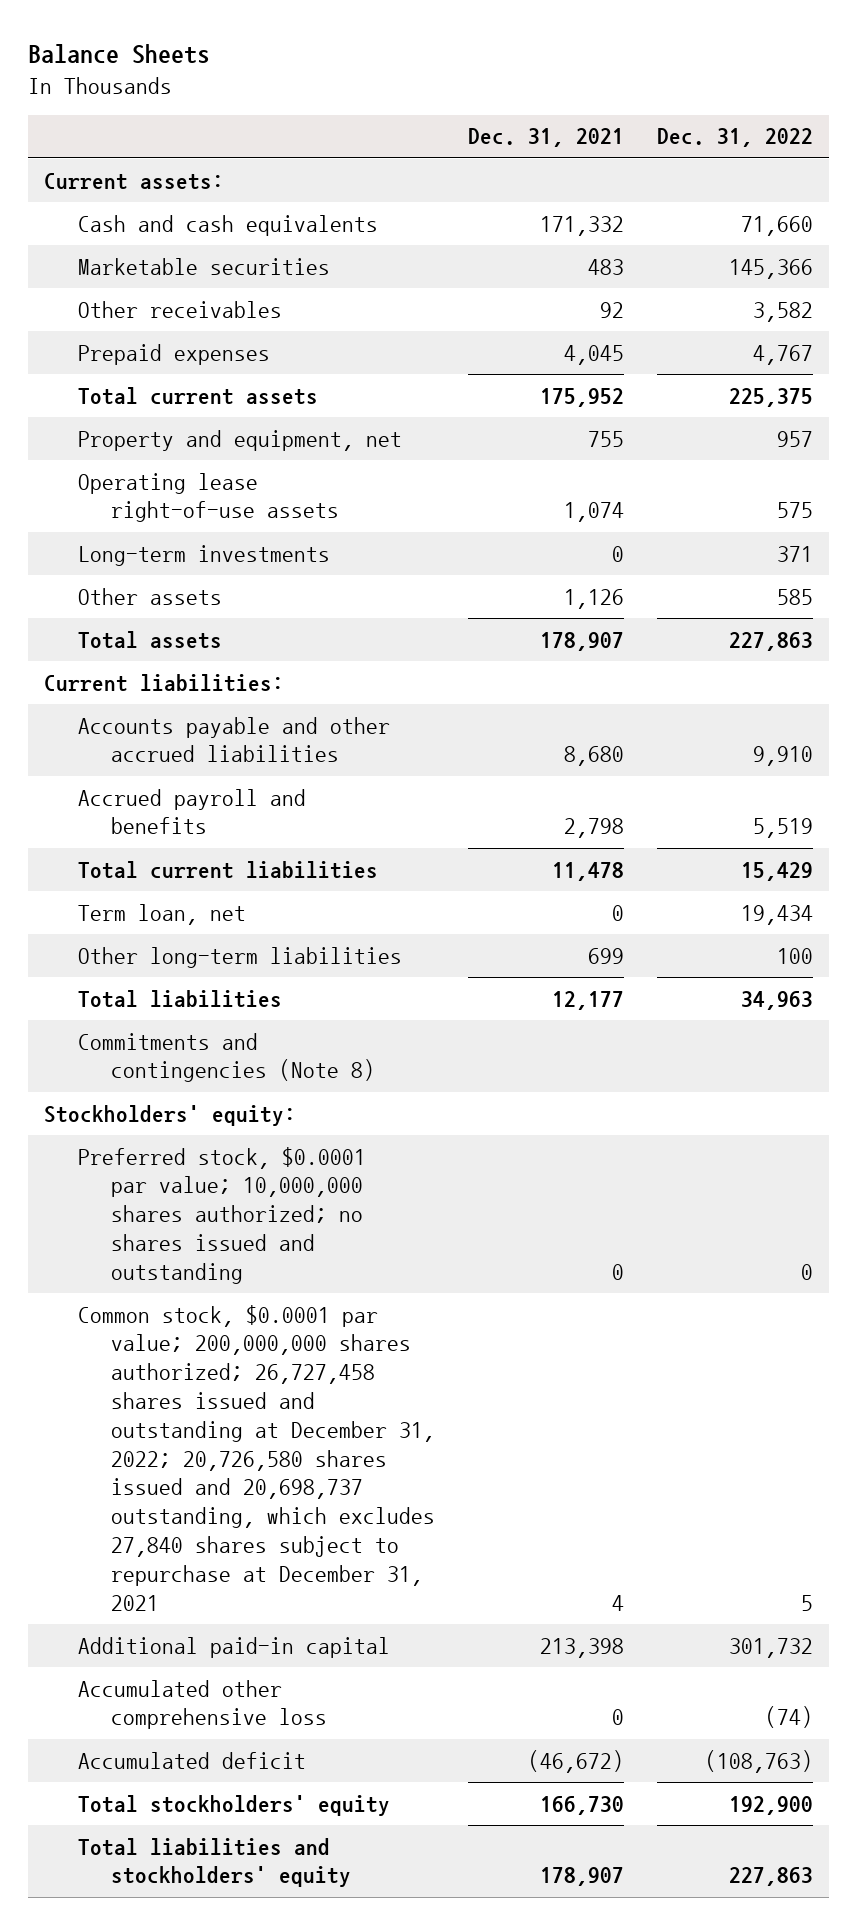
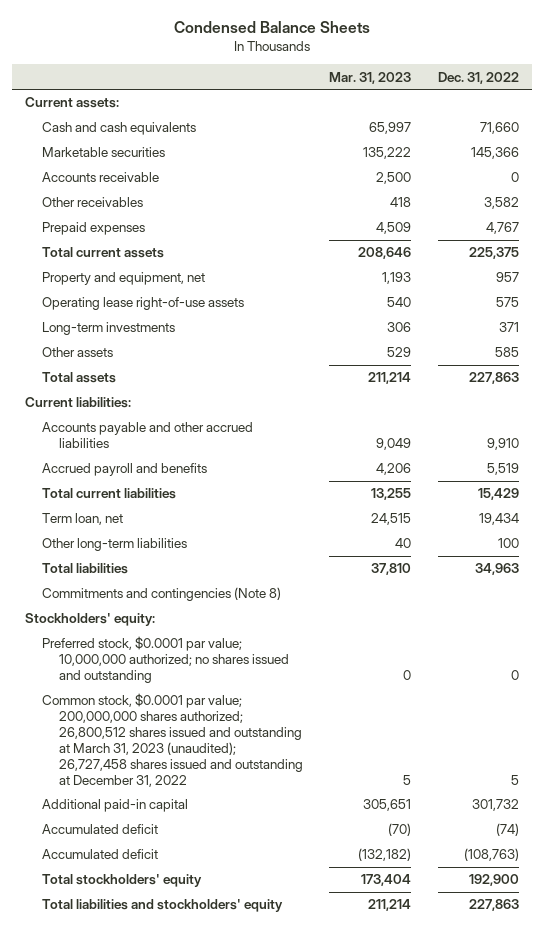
[27,44,210,65] Balance Sheets -> [174,21,371,34] Condensed Balance Sheets
[467,128,624,148] Dec. 31, 2021 -> none
none -> [329,71,412,84] Mar. 31, 2023
none -> [42,172,160,183] Accounts receivable
[77,1146,366,1284] Preferred stock, $0.0001 par value; 10,000,000 shares authorized; no shares issued and outstanding -> [42,636,289,684] Preferred stock, $0.0001 par value; 10,000,000 authorized; no shares issued and outstanding
[77,1304,435,1611] Common stock, $0.0001 par value; 200,000,000 shares authorized; 26,727,458 shares issued and outstanding at December 31, 2022; 20,726,580 shares issued and 20,698,737 outstanding, which excludes 27,840 shares subject to repurchase at December 31, 2021 -> [42,693,303,787] Common stock, $0.0001 par value; 200,000,000 shares authorized; 26,800,512 shares issued and outstanding at March 31, 2023 (unaudited); 26,727,458 shares issued and outstanding at December 31, 2022
[77,1679,327,1730] Accumulated other comprehensive loss -> [42,824,159,835] Accumulated deficit

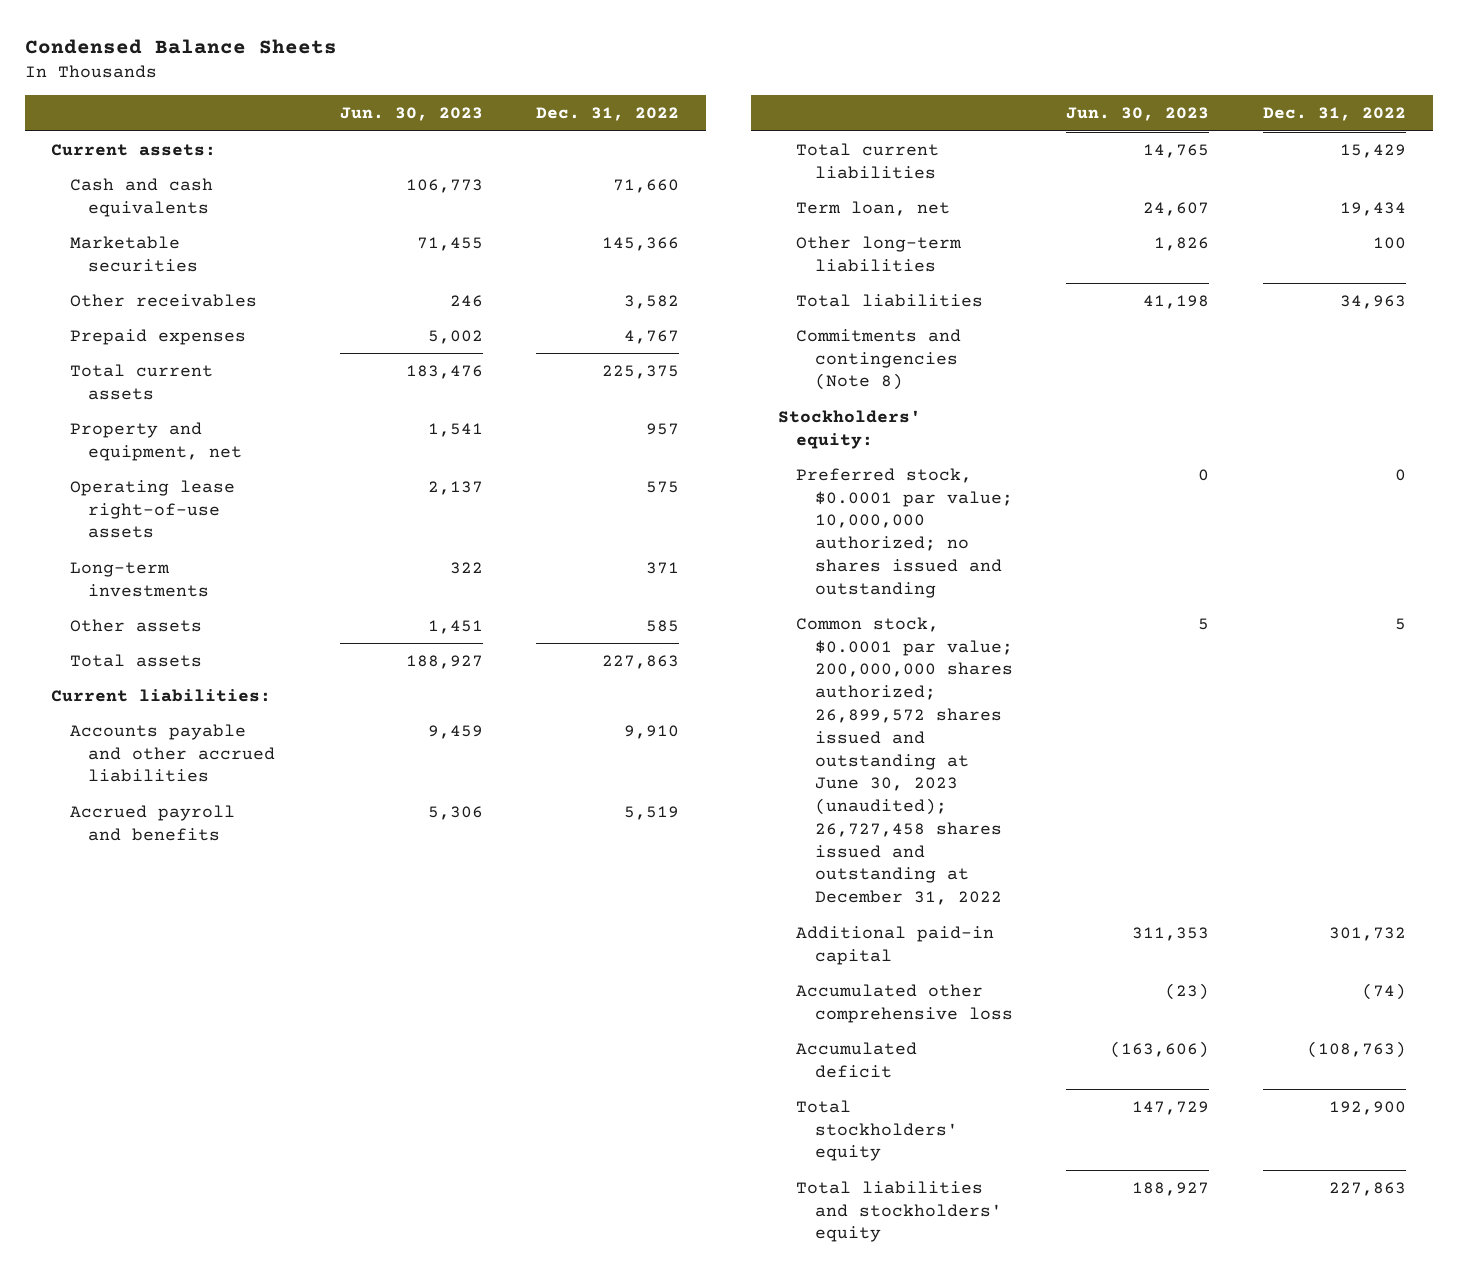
[329,71,412,84] Mar. 31, 2023 -> none
none -> [339,107,483,122] Jun. 30, 2023
[42,172,160,183] Accounts receivable -> none
[42,693,303,787] Common stock, $0.0001 par value; 200,000,000 shares authorized; 26,800,512 shares issued and outstanding at March 31, 2023 (unaudited); 26,727,458 shares issued and outstanding at December 31, 2022 -> [796,616,1013,906] Common stock, $0.0001 par value; 200,000,000 shares authorized; 26,899,572 shares issued and outstanding at June 30, 2023 (unaudited); 26,727,458 shares issued and outstanding at December 31, 2022
[42,824,159,835] Accumulated deficit -> [796,983,1013,1023] Accumulated other comprehensive loss

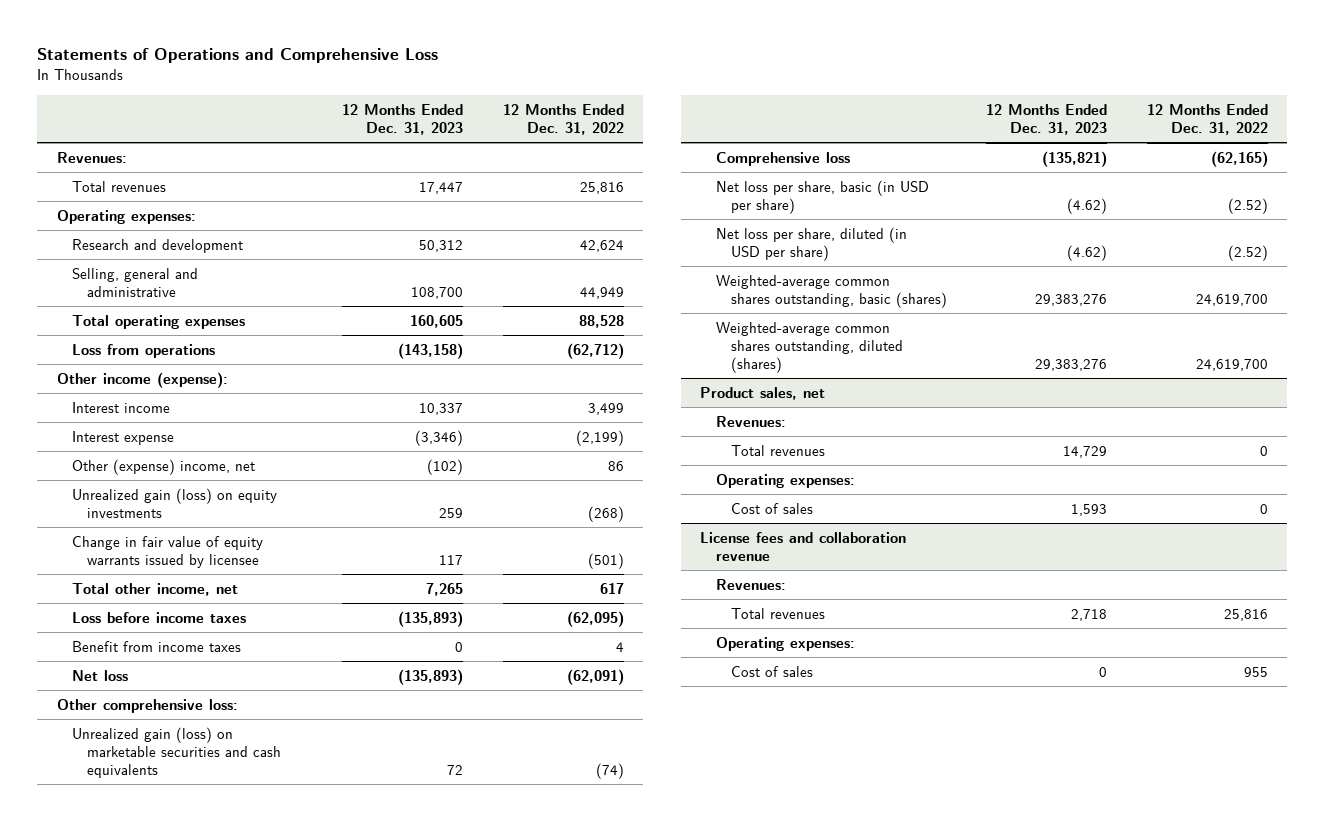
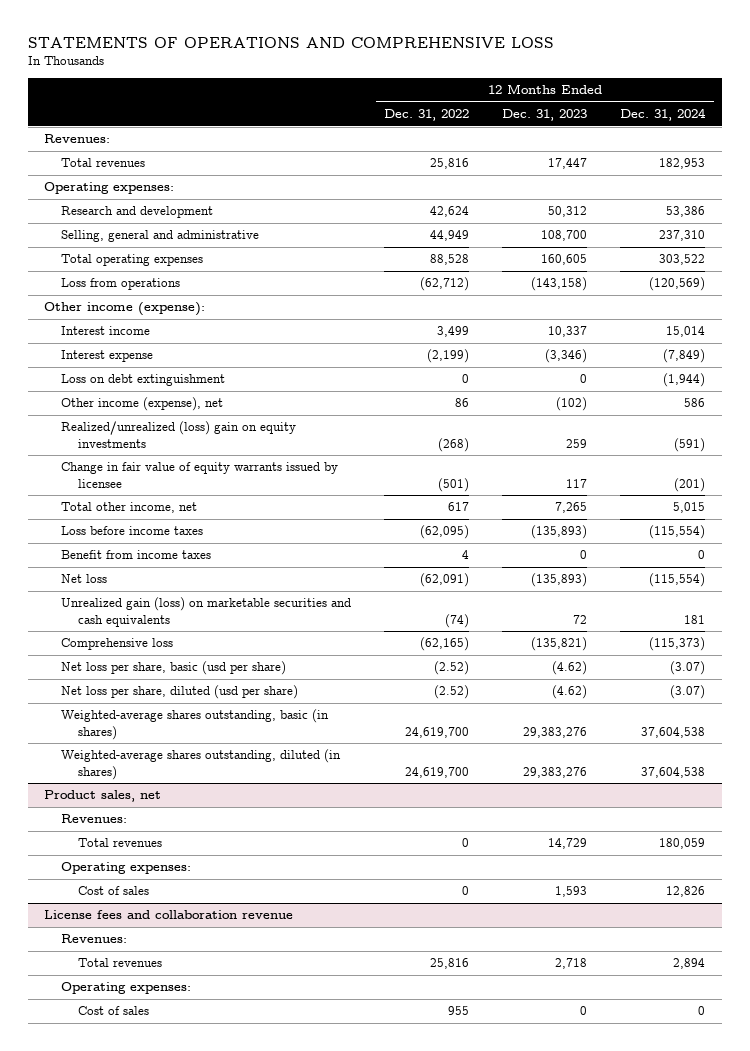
[36,48,438,64] Statements of Operations and Comprehensive Loss -> [27,36,554,48] STATEMENTS OF OPERATIONS AND COMPREHENSIVE LOSS
none -> [620,108,707,122] Dec. 31, 2024
none -> [61,374,226,387] Loss on debt extinguishment
[71,458,255,475] Other (expense) income, net -> [61,397,224,412] Other income (expense), net
[71,487,277,518] Unrealized gain (loss) on equity investments -> [61,421,297,448] Realized/unrealized (loss) gain on equity investments
[56,698,238,713] Other comprehensive loss: -> none
[715,179,929,214] Net loss per share, basic (in USD per share) -> [61,661,287,676] Net loss per share, basic (usd per share)
[715,226,907,261] Net loss per share, diluted (in USD per share) -> [61,685,299,700] Net loss per share, diluted (usd per share)
[715,274,948,308] Weighted-average common shares outstanding, basic (shares) -> [61,709,330,740] Weighted-average shares outstanding, basic (in shares)
[715,321,904,373] Weighted-average common shares outstanding, diluted (shares) -> [61,749,342,780] Weighted-average shares outstanding, diluted (in shares)

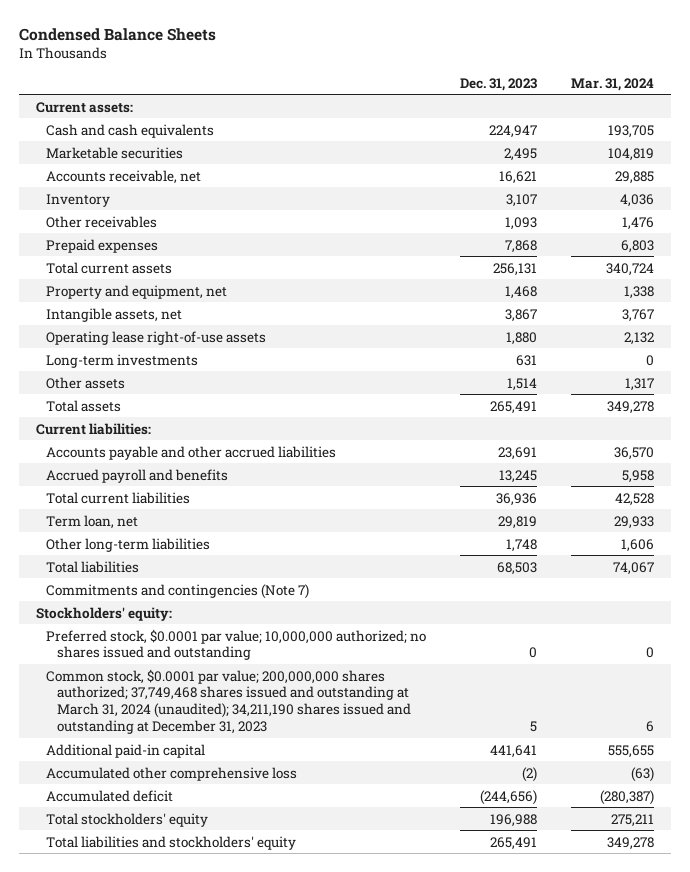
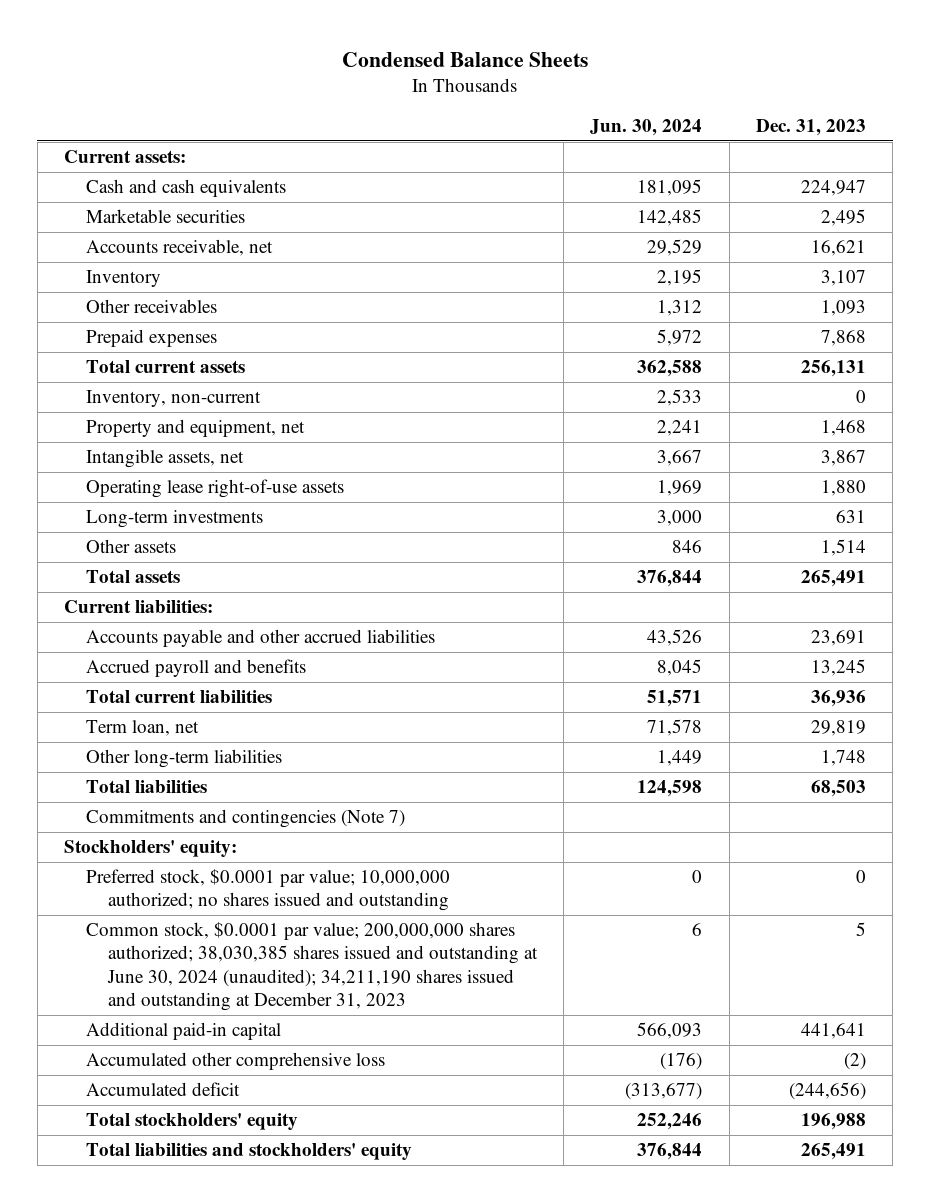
[571,77,655,91] Mar. 31, 2024 -> none
none -> [590,119,703,137] Jun. 30, 2024
none -> [85,390,261,408] Inventory, non-current
[46,668,411,735] Common stock, $0.0001 par value; 200,000,000 shares authorized; 37,749,468 shares issued and outstanding at March 31, 2024 (unaudited); 34,211,190 shares issued and outstanding at December 31, 2023 -> [85,922,538,1012] Common stock, $0.0001 par value; 200,000,000 shares authorized; 38,030,385 shares issued and outstanding at June 30, 2024 (unaudited); 34,211,190 shares issued and outstanding at December 31, 2023

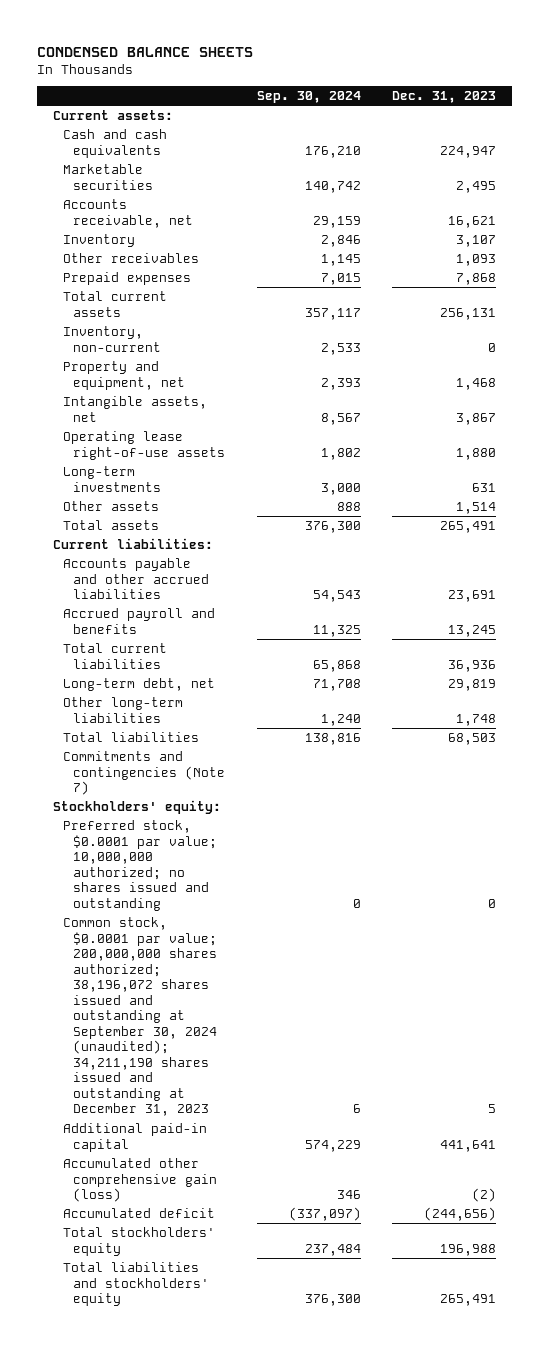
[341,51,588,67] Condensed Balance Sheets -> [37,46,254,57] CONDENSED BALANCE SHEETS
[590,119,703,137] Jun. 30, 2024 -> none
none -> [256,91,361,104] Sep. 30, 2024
[85,720,199,737] Term loan, net -> [63,678,216,692] Long-term debt, net
[85,922,538,1012] Common stock, $0.0001 par value; 200,000,000 shares authorized; 38,030,385 shares issued and outstanding at June 30, 2024 (unaudited); 34,211,190 shares issued and outstanding at December 31, 2023 -> [63,917,218,1117] Common stock, $0.0001 par value; 200,000,000 shares authorized; 38,196,072 shares issued and outstanding at September 30, 2024 (unaudited); 34,211,190 shares issued and outstanding at December 31, 2023
[85,1052,385,1071] Accumulated other comprehensive loss -> [63,1158,218,1203] Accumulated other comprehensive gain (loss)

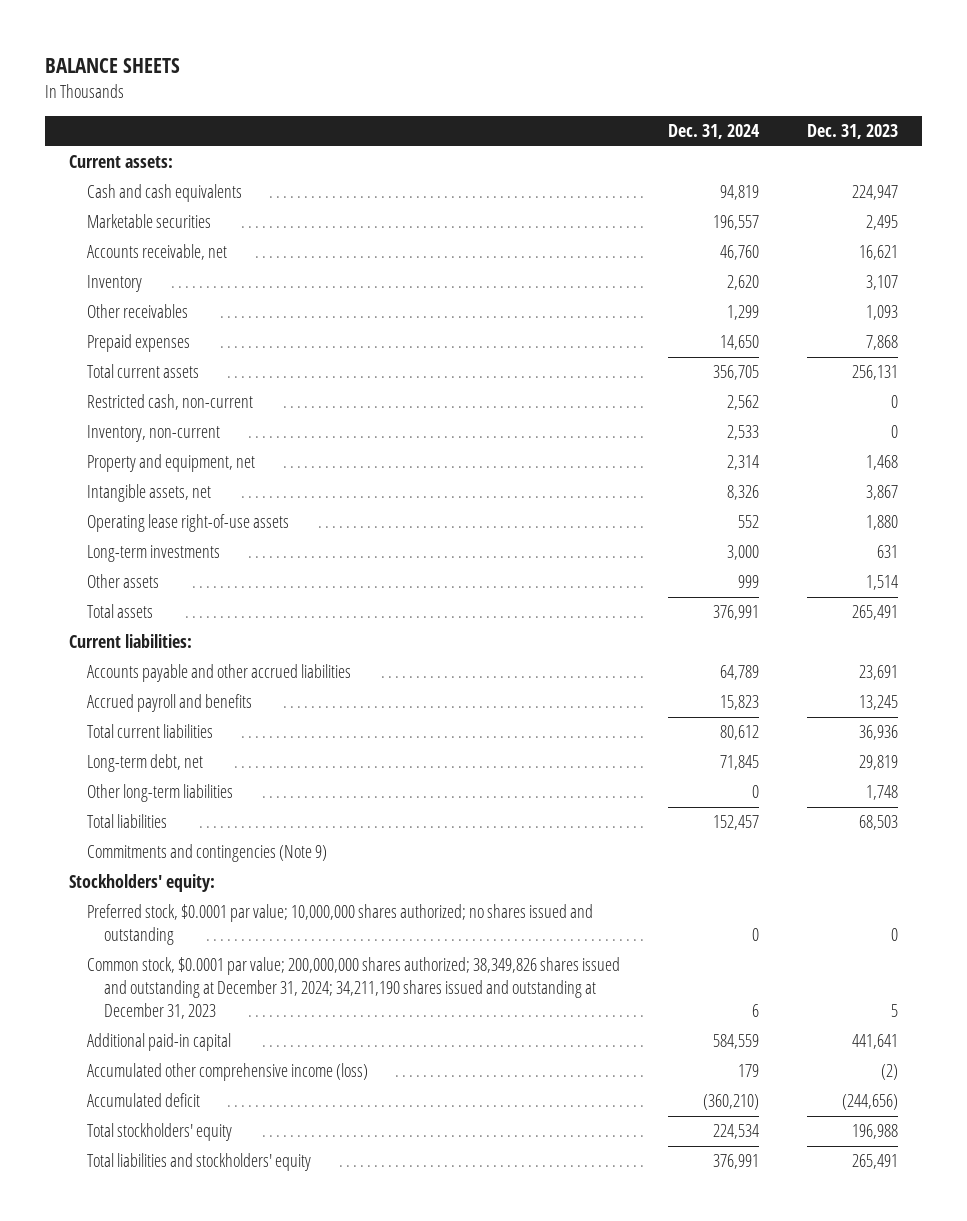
[37,46,254,57] CONDENSED BALANCE SHEETS -> [45,58,181,74] BALANCE SHEETS
[256,91,361,104] Sep. 30, 2024 -> none
none -> [667,124,760,140] Dec. 31, 2024
none -> [86,394,253,411] Restricted cash, non-current
[63,751,226,796] Commitments and contingencies (Note 7) -> [86,844,327,863] Commitments and contingencies (Note 9)
[63,820,218,911] Preferred stock, $0.0001 par value; 10,000,000 authorized; no shares issued and outstanding -> [86,904,593,946] Preferred stock, $0.0001 par value; 10,000,000 shares authorized; no shares issued and outstanding
[63,917,218,1117] Common stock, $0.0001 par value; 200,000,000 shares authorized; 38,196,072 shares issued and outstanding at September 30, 2024 (unaudited); 34,211,190 shares issued and outstanding at December 31, 2023 -> [86,957,620,1020] Common stock, $0.0001 par value; 200,000,000 shares authorized; 38,349,826 shares issued and outstanding at December 31, 2024; 34,211,190 shares issued and outstanding at December 31, 2023
[63,1158,218,1203] Accumulated other comprehensive gain (loss) -> [86,1063,368,1082] Accumulated other comprehensive income (loss)

